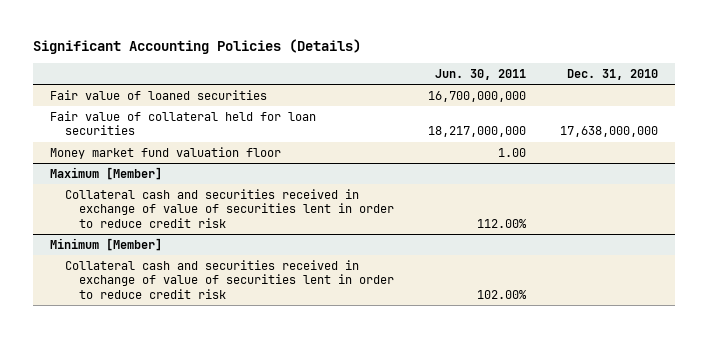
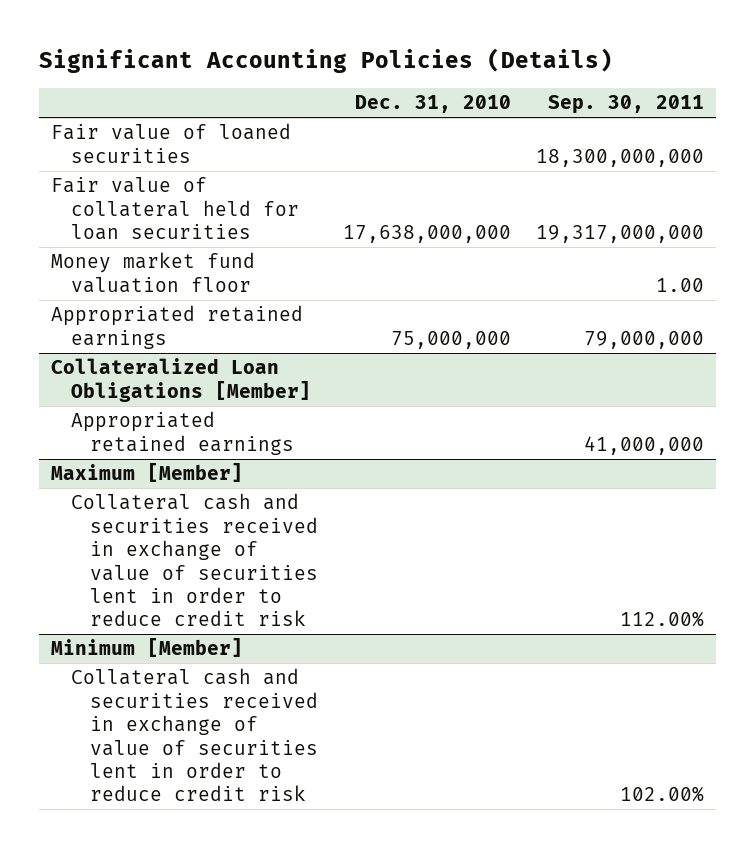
[434,68,526,80] Jun. 30, 2011 -> none
none -> [547,95,704,115] Sep. 30, 2011
none -> [50,305,303,349] Appropriated retained earnings
none -> [50,358,311,402] Collateralized Loan Obligations [Member]
none -> [70,411,295,455] Appropriated retained earnings

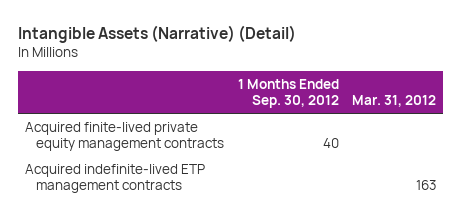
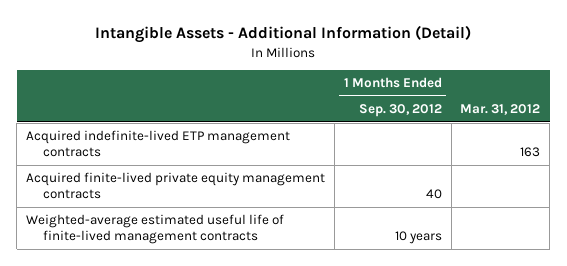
[17,24,296,43] Intangible Assets (Narrative) (Detail) -> [95,24,472,43] Intangible Assets - Additional Information (Detail)
[24,122,225,151] Acquired finite-lived private equity management contracts -> [26,172,326,200] Acquired finite-lived private equity management contracts
none -> [26,214,285,245] Weighted-average estimated useful life of finite-lived management contracts

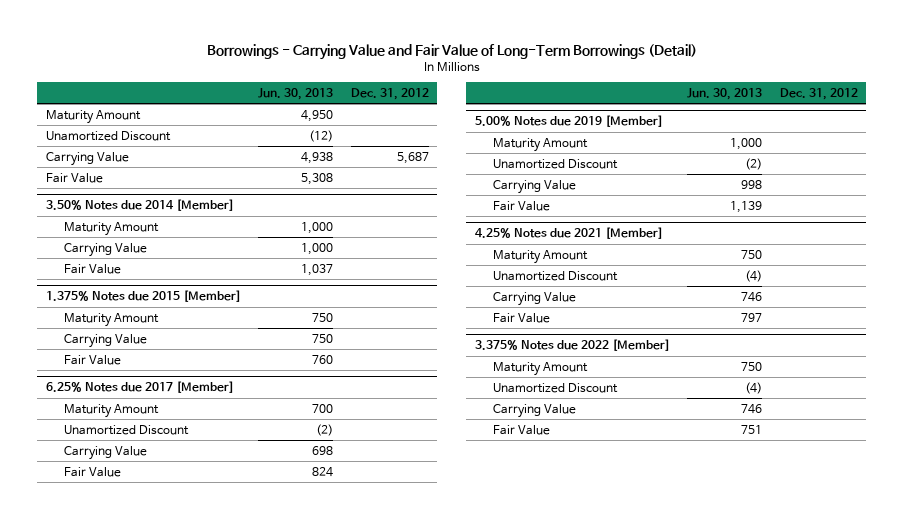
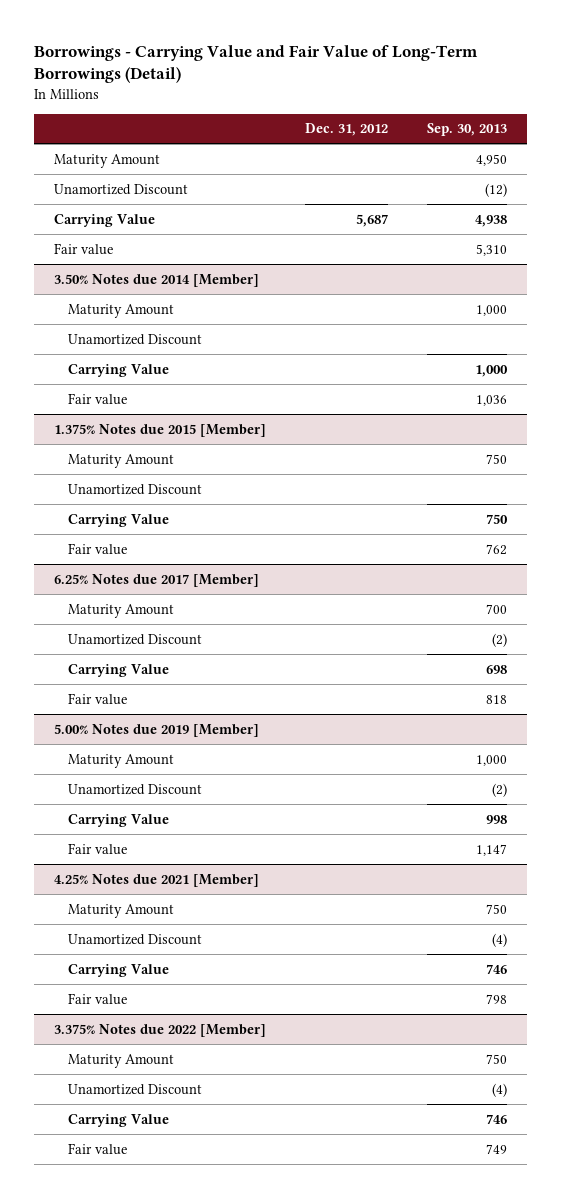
[258,87,334,100] Jun. 30, 2013 -> none
none -> [427,123,508,137] Sep. 30, 2013
[45,172,103,183] Fair Value -> [53,242,113,255] Fair value
none -> [67,333,202,345] Unamortized Discount
[63,263,121,274] Fair Value -> [67,392,127,405] Fair value
none -> [67,483,202,495] Unamortized Discount
[63,354,121,365] Fair Value -> [67,542,127,555] Fair value
[63,466,121,477] Fair Value -> [67,692,127,705] Fair value
[493,200,551,211] Fair Value -> [67,842,127,855] Fair value
[493,312,551,323] Fair Value -> [67,992,127,1005] Fair value
[493,424,551,435] Fair Value -> [67,1142,127,1155] Fair value

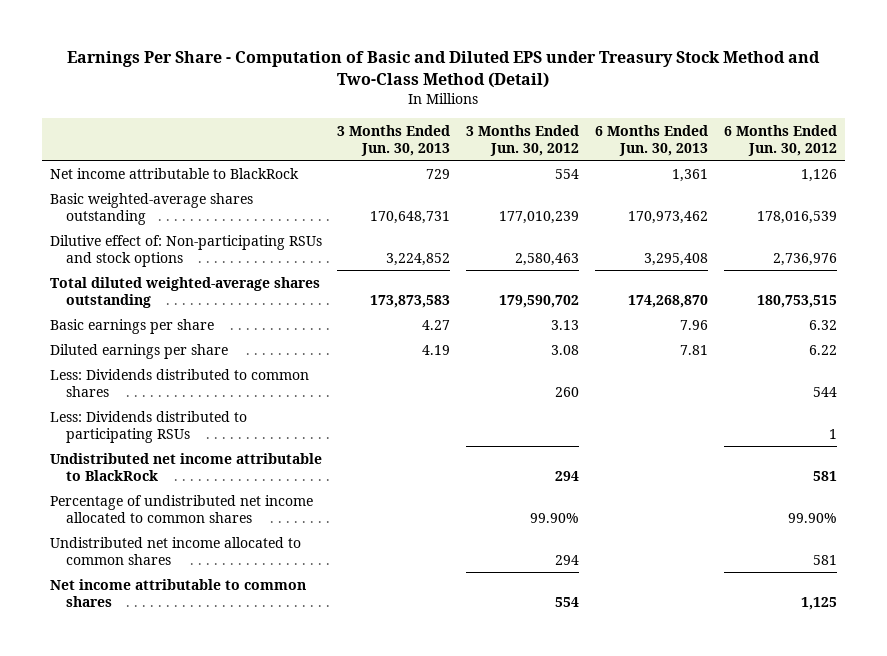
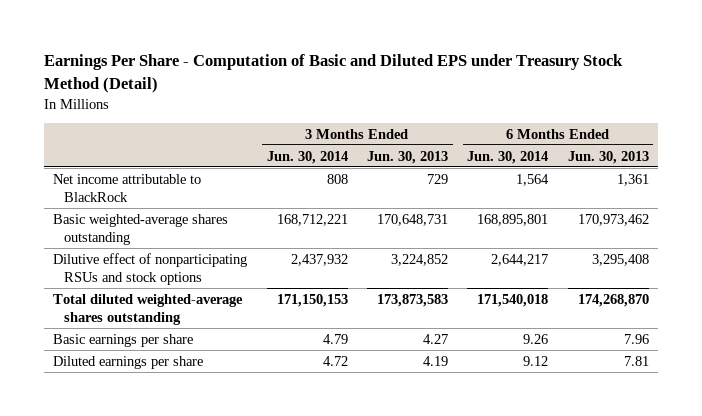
[67,51,821,89] Earnings Per Share - Computation of Basic and Diluted EPS under Treasury Stock Method and Two-Class Method (Detail) -> [43,54,623,93] Earnings Per Share - Computation of Basic and Diluted EPS under Treasury Stock Method (Detail)
[466,124,580,156] 3 Months Ended Jun. 30, 2012 -> none
[723,124,837,156] 6 Months Ended Jun. 30, 2012 -> none
none -> [266,150,348,164] Jun. 30, 2014
none -> [467,150,549,164] Jun. 30, 2014
[49,234,322,267] Dilutive effect of: Non-participating RSUs and stock options -> [53,252,248,285] Dilutive effect of nonparticipating RSUs and stock options
[49,368,309,397] Less: Dividends distributed to common shares -> none
[49,410,247,443] Less: Dividends distributed to participating RSUs -> none
[49,452,322,481] Undistributed net income attributable to BlackRock -> none
[49,494,313,523] Percentage of undistributed net income allocated to common shares -> none
[49,536,301,565] Undistributed net income allocated to common shares -> none
[49,578,306,607] Net income attributable to common shares -> none

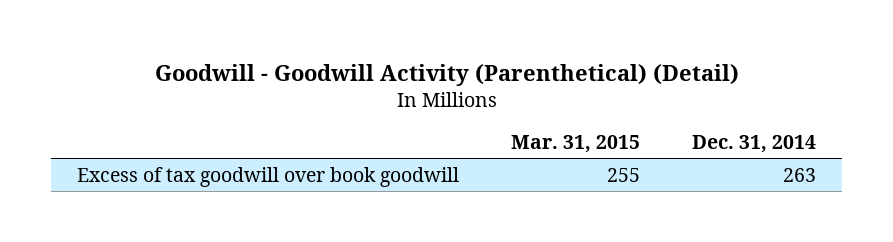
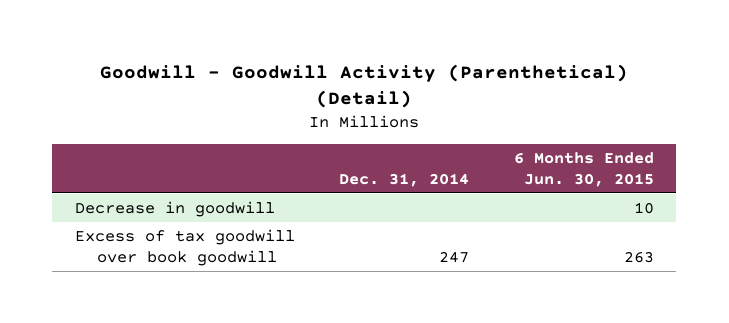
[511,135,641,154] Mar. 31, 2015 -> none
none -> [513,151,654,187] 6 Months Ended Jun. 30, 2015
none -> [74,200,275,217] Decrease in goodwill
[783,167,817,182] 263 -> [439,250,470,263] 247

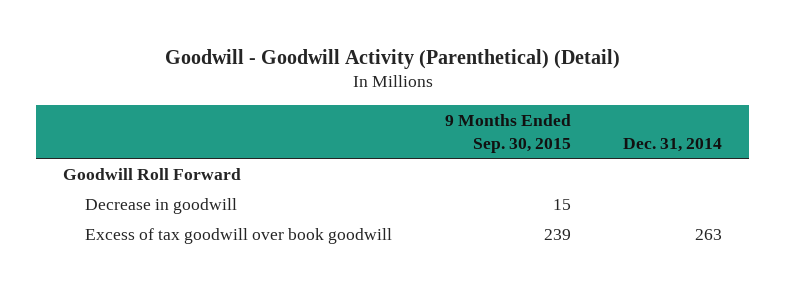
[513,151,654,187] 6 Months Ended Jun. 30, 2015 -> none
none -> [444,113,571,153] 9 Months Ended Sep. 30, 2015
none -> [62,167,241,180] Goodwill Roll Forward
[439,250,470,263] 247 -> [695,228,723,240] 263

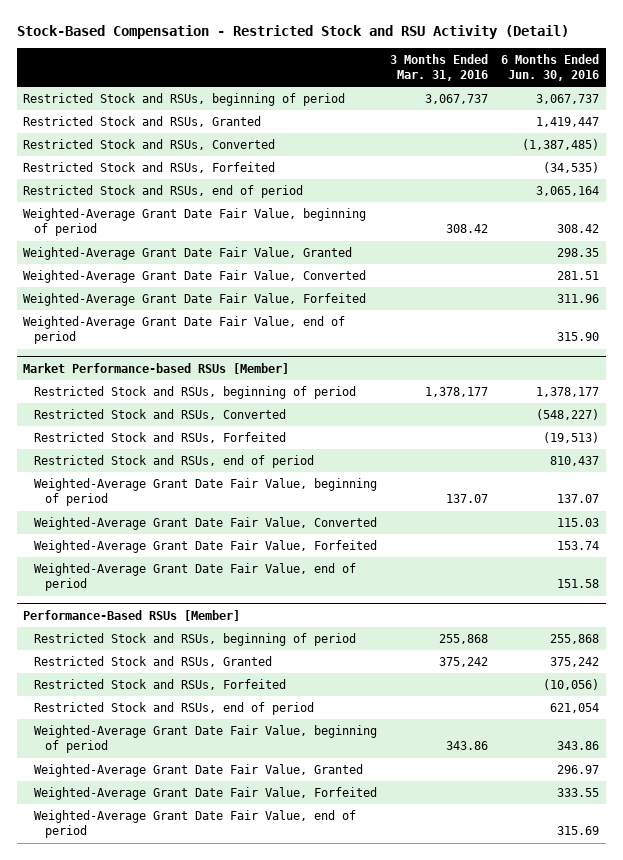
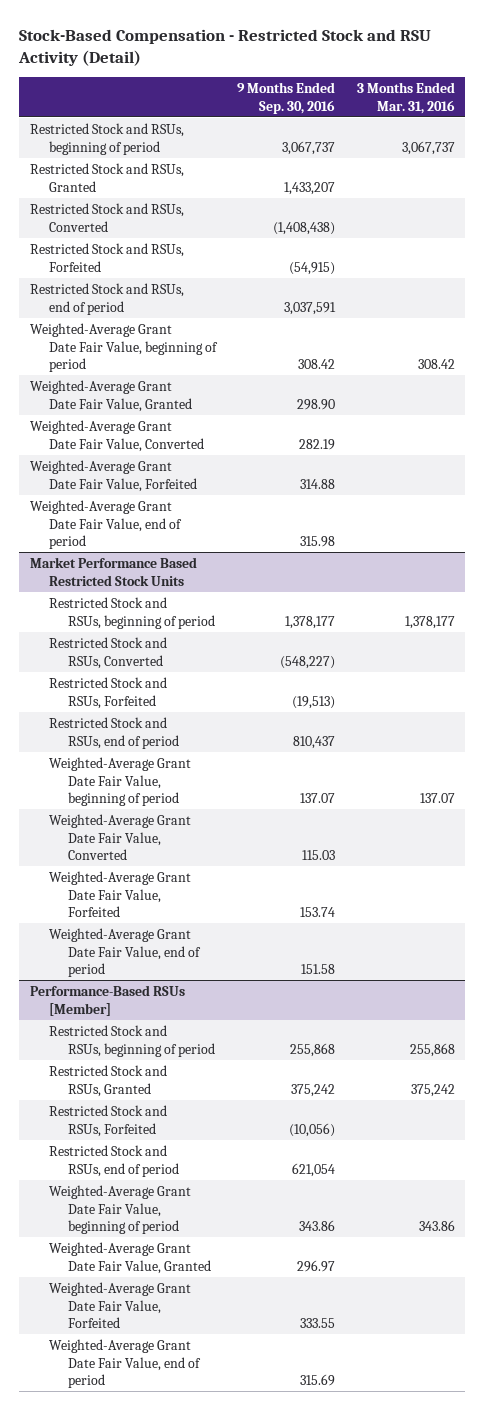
[501,53,600,82] 6 Months Ended Jun. 30, 2016 -> none
none -> [237,81,336,114] 9 Months Ended Sep. 30, 2016
[23,362,290,374] Market Performance-based RSUs [Member] -> [29,556,197,586] Market Performance Based Restricted Stock Units

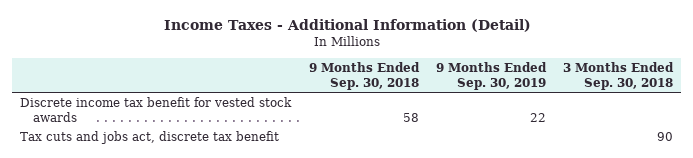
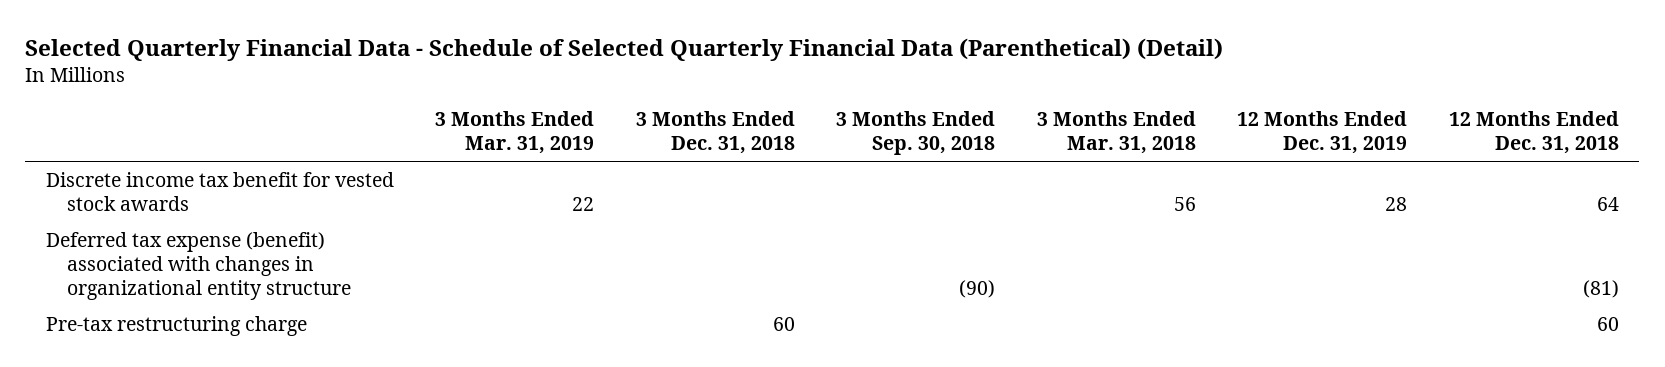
[163,19,531,33] Income Taxes - Additional Information (Detail) -> [25,37,1224,61] Selected Quarterly Financial Data - Schedule of Selected Quarterly Financial Data (Parenthetical) (Detail)
[308,62,420,91] 9 Months Ended Sep. 30, 2018 -> none
[435,62,547,91] 9 Months Ended Sep. 30, 2019 -> none
none -> [435,111,595,155] 3 Months Ended Mar. 31, 2019
none -> [635,111,795,155] 3 Months Ended Dec. 31, 2018
none -> [1036,111,1196,155] 3 Months Ended Mar. 31, 2018
none -> [1237,111,1408,155] 12 Months Ended Dec. 31, 2019
none -> [1448,111,1619,155] 12 Months Ended Dec. 31, 2018
[20,130,280,144] Tax cuts and jobs act, discrete tax benefit -> none
none -> [46,231,351,300] Deferred tax expense (benefit) associated with changes in organizational entity structure
none -> [46,315,308,336] Pre-tax restructuring charge

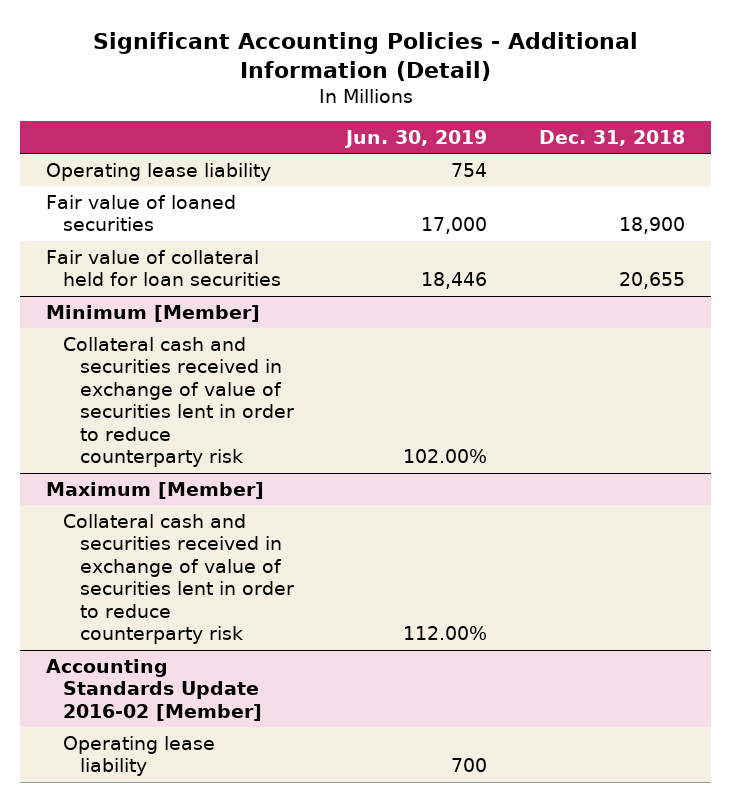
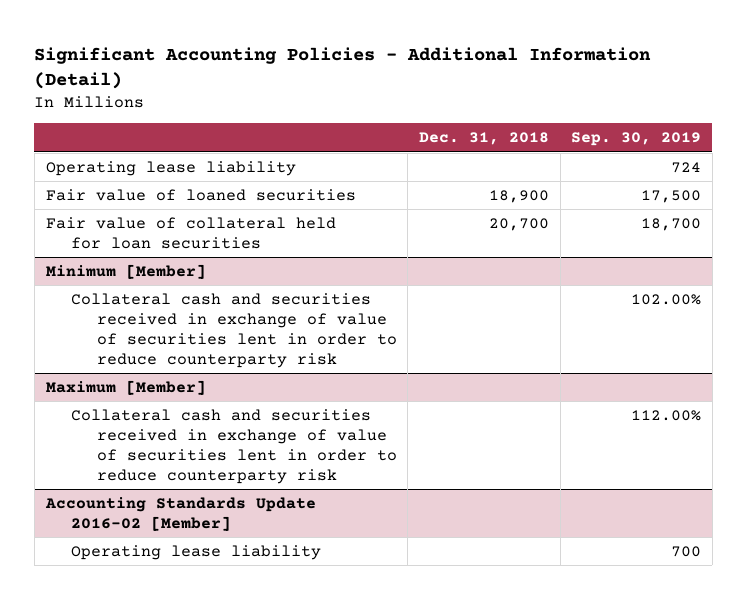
[344,130,488,149] Jun. 30, 2019 -> none
none -> [571,132,702,147] Sep. 30, 2019
[619,272,686,290] 20,655 -> [488,217,549,231] 20,700

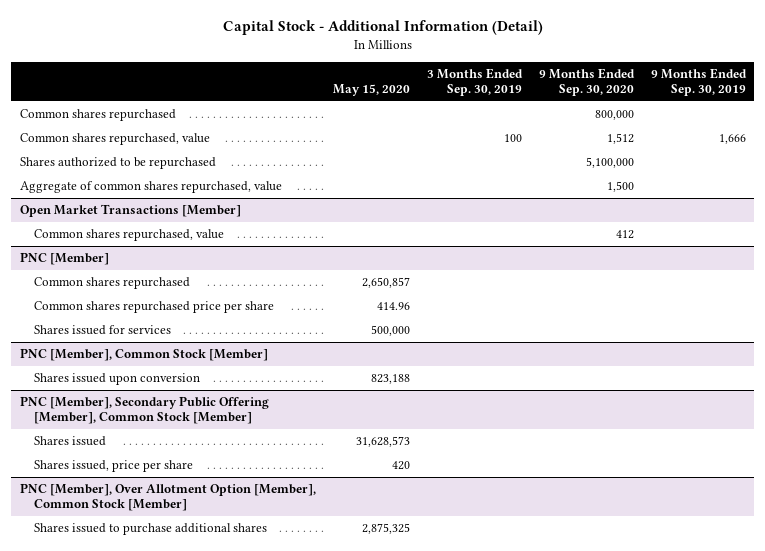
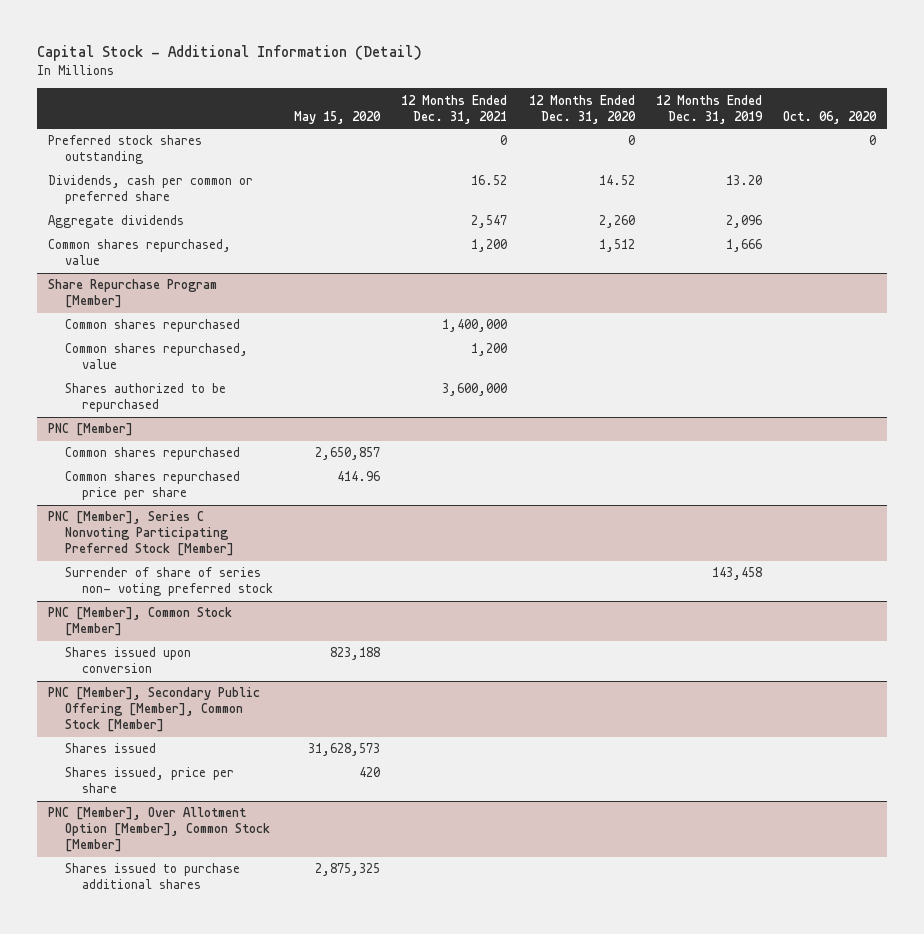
[426,67,523,96] 3 Months Ended Sep. 30, 2019 -> none
[538,67,635,96] 9 Months Ended Sep. 30, 2020 -> none
[650,67,747,96] 9 Months Ended Sep. 30, 2019 -> none
none -> [401,94,508,124] 12 Months Ended Dec. 31, 2021
none -> [528,94,636,124] 12 Months Ended Dec. 31, 2020
none -> [655,94,763,124] 12 Months Ended Dec. 31, 2019
none -> [783,110,878,124] Oct. 06, 2020
[19,109,176,122] Common shares repurchased -> none
none -> [47,135,202,165] Preferred stock shares outstanding
none -> [47,175,253,205] Dividends, cash per common or preferred share
none -> [47,215,184,229] Aggregate dividends
[19,157,216,170] Shares authorized to be repurchased -> none
[19,181,282,194] Aggregate of common shares repurchased, value -> none
[19,204,241,218] Open Market Transactions [Member] -> none
[34,229,225,242] Common shares repurchased, value -> none
none -> [47,279,217,309] Share Repurchase Program [Member]
none -> [64,319,240,333] Common shares repurchased
none -> [64,343,248,370] Common shares repurchased, value
none -> [64,383,226,413] Shares authorized to be repurchased
[34,325,172,336] Shares issued for services -> none
none -> [47,511,234,557] PNC [Member], Series C Nonvoting Participating Preferred Stock [Member]
none -> [64,567,273,597] Surrender of share of series non- voting preferred stock

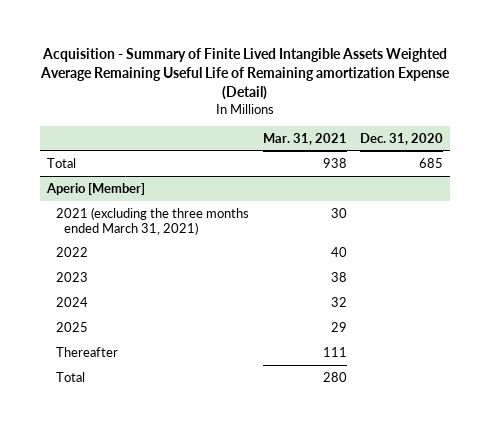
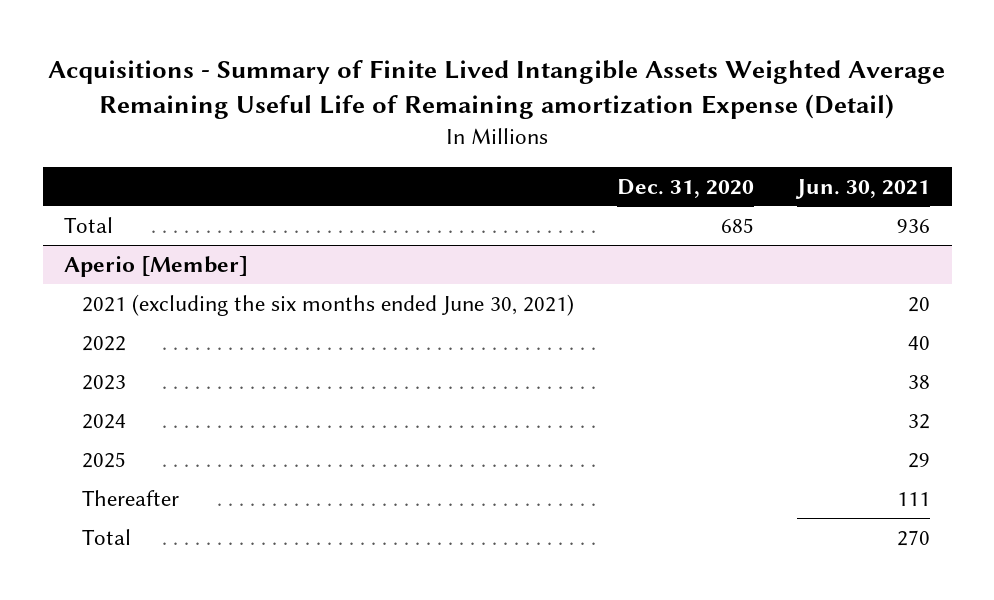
[40,47,451,101] Acquisition - Summary of Finite Lived Intangible Assets Weighted Average Remaining Useful Life of Remaining amortization Expense (Detail) -> [48,59,946,120] Acquisitions - Summary of Finite Lived Intangible Assets Weighted Average Remaining Useful Life of Remaining amortization Expense (Detail)
[262,132,347,145] Mar. 31, 2021 -> none
none -> [795,178,931,199] Jun. 30, 2021
[55,206,249,235] 2021 (excluding the three months ended March 31, 2021) -> [82,293,575,316] 2021 (excluding the six months ended June 30, 2021)

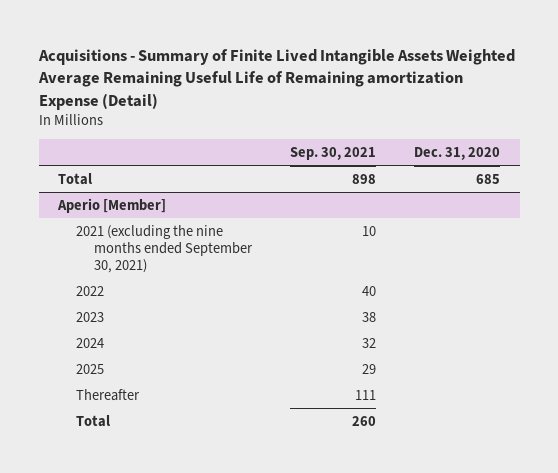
[795,178,931,199] Jun. 30, 2021 -> none
none -> [290,147,377,161] Sep. 30, 2021
[82,293,575,316] 2021 (excluding the six months ended June 30, 2021) -> [75,224,254,273] 2021 (excluding the nine months ended September 30, 2021)

